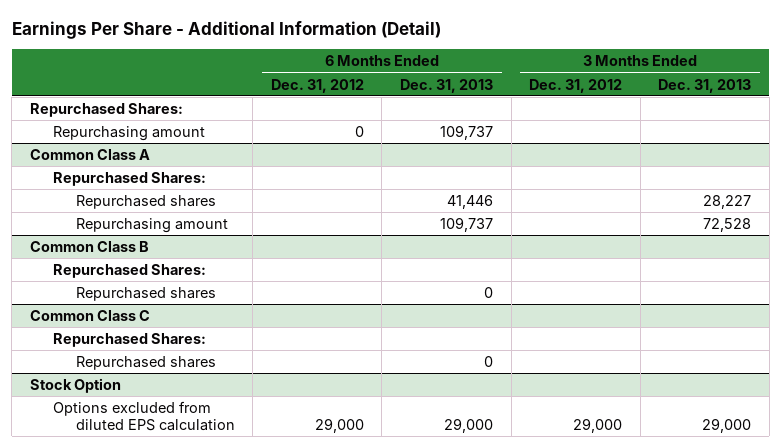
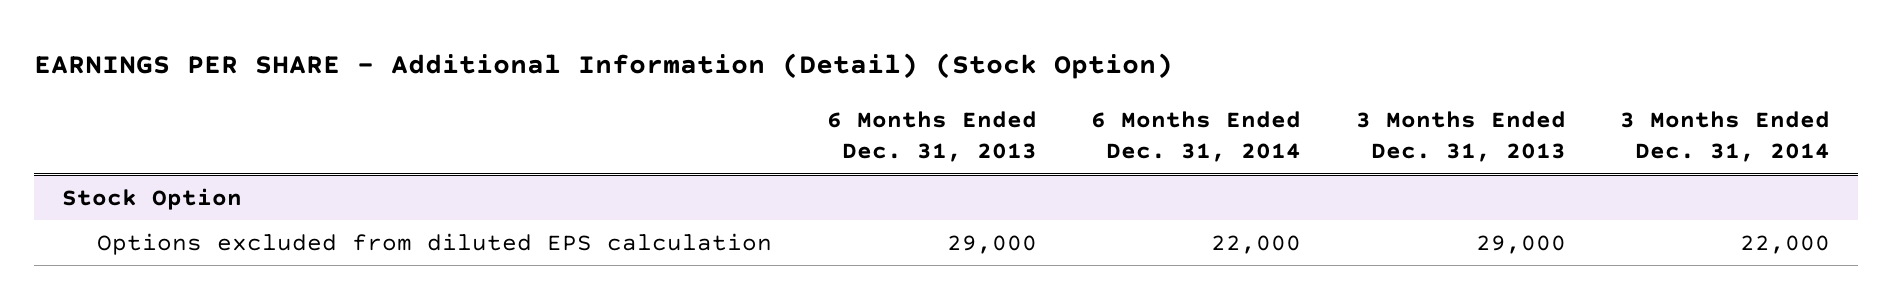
[11,20,441,39] Earnings Per Share - Additional Information (Detail) -> [34,52,1174,79] EARNINGS PER SHARE - Additional Information (Detail) (Stock Option)
[270,78,364,93] Dec. 31, 2012 -> none
[529,78,623,93] Dec. 31, 2012 -> none
none -> [1091,111,1302,163] 6 Months Ended Dec. 31, 2014
none -> [1620,111,1831,163] 3 Months Ended Dec. 31, 2014
[29,102,183,117] Repurchased Shares: -> none
[52,125,205,141] Repurchasing amount -> none
[29,148,150,160] Common Class A -> none
[52,171,206,186] Repurchased Shares: -> none
[75,194,216,209] Repurchased shares -> none
[75,217,228,233] Repurchasing amount -> none
[29,240,149,252] Common Class B -> none
[52,263,206,278] Repurchased Shares: -> none
[75,286,216,301] Repurchased shares -> none
[29,309,150,321] Common Class C -> none
[52,332,206,347] Repurchased Shares: -> none
[75,355,216,370] Repurchased shares -> none

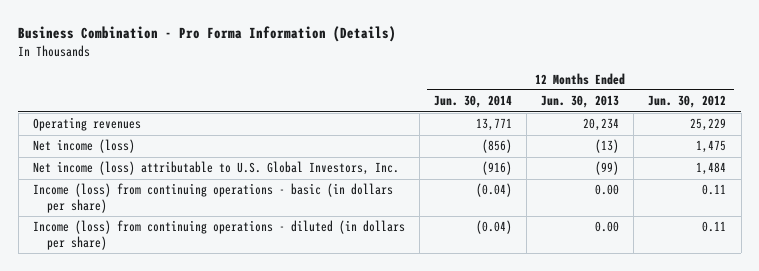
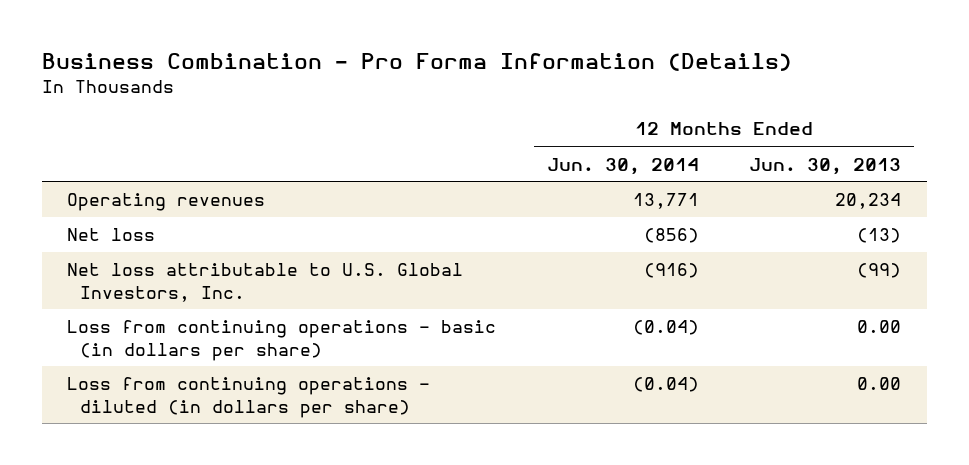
[648,95,727,109] Jun. 30, 2012 -> none
[32,139,135,154] Net income (loss) -> [67,228,156,242] Net loss
[32,161,399,176] Net income (loss) attributable to U.S. Global Investors, Inc. -> [67,263,464,302] Net loss attributable to U.S. Global Investors, Inc.
[32,183,393,213] Income (loss) from continuing operations - basic (in dollars per share) -> [67,320,497,361] Loss from continuing operations - basic (in dollars per share)
[32,220,405,250] Income (loss) from continuing operations - diluted (in dollars per share) -> [67,377,431,418] Loss from continuing operations - diluted (in dollars per share)

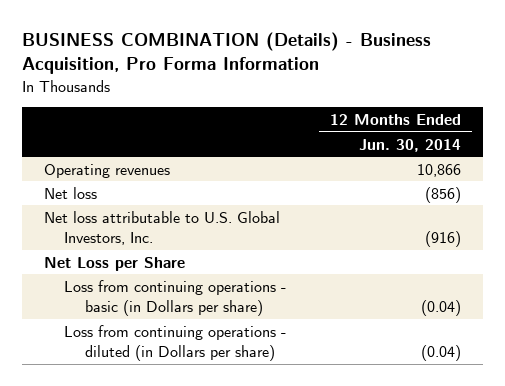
[41,53,792,72] Business Combination - Pro Forma Information (Details) -> [21,32,431,75] BUSINESS COMBINATION (Details) - Business Acquisition, Pro Forma Information
[749,157,902,175] Jun. 30, 2013 -> none
[632,193,699,210] 13,771 -> [417,163,462,177] 10,866
none -> [43,256,185,271] Net Loss per Share
[67,320,497,361] Loss from continuing operations - basic (in dollars per share) -> [64,279,287,316] Loss from continuing operations - basic (in Dollars per share)
[67,377,431,418] Loss from continuing operations - diluted (in dollars per share) -> [64,324,287,361] Loss from continuing operations - diluted (in Dollars per share)

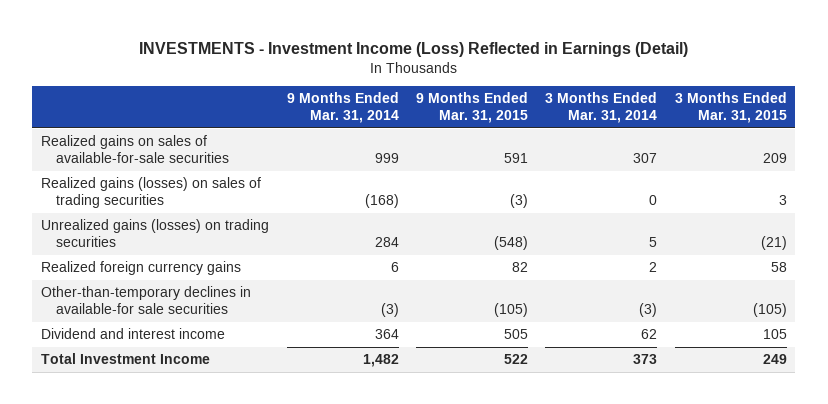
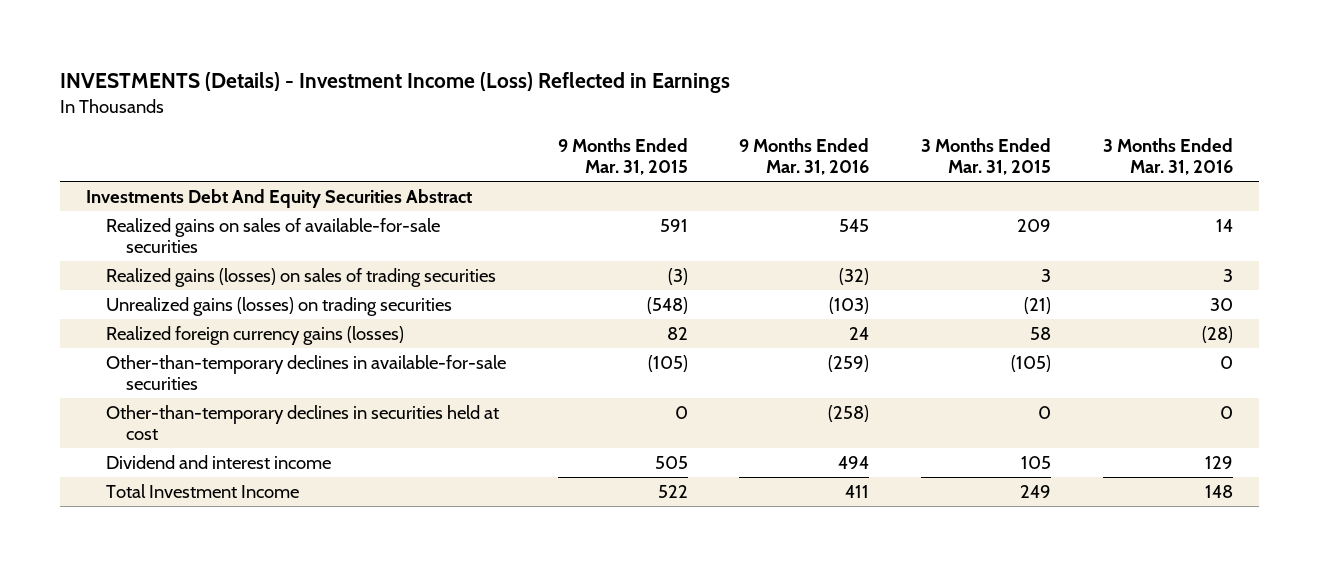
[138,41,688,57] INVESTMENTS - Investment Income (Loss) Reflected in Earnings (Detail) -> [59,72,730,94] INVESTMENTS (Details) - Investment Income (Loss) Reflected in Earnings
[286,92,399,124] 9 Months Ended Mar. 31, 2014 -> none
[545,92,658,124] 3 Months Ended Mar. 31, 2014 -> none
none -> [739,137,870,176] 9 Months Ended Mar. 31, 2016
none -> [1103,137,1234,176] 3 Months Ended Mar. 31, 2016
none -> [85,188,472,208] Investments Debt And Equity Securities Abstract
[41,261,242,276] Realized foreign currency gains -> [105,325,404,345] Realized foreign currency gains (losses)
[41,286,252,315] Other-than-temporary declines in available-for sale securities -> [105,354,506,391] Other-than-temporary declines in available-for-sale securities
none -> [105,404,499,441] Other-than-temporary declines in securities held at cost

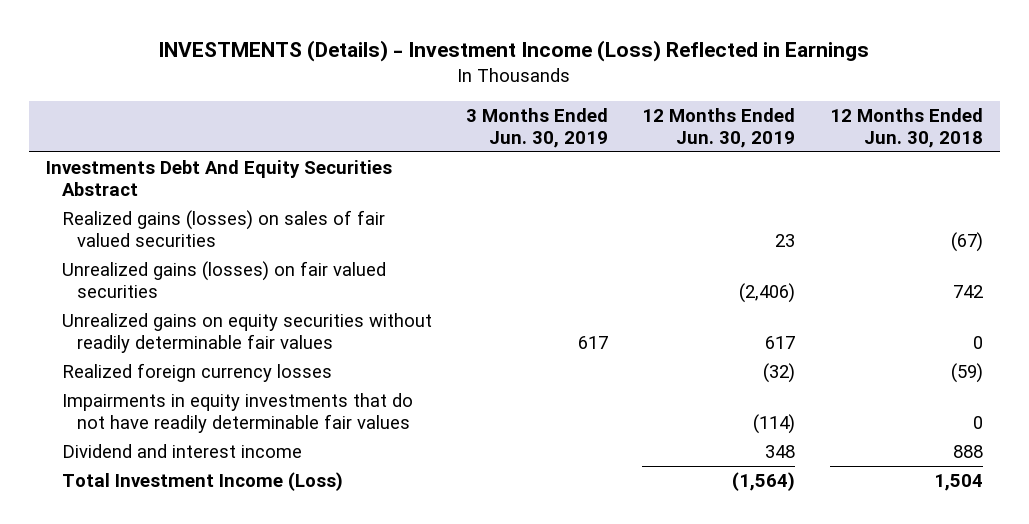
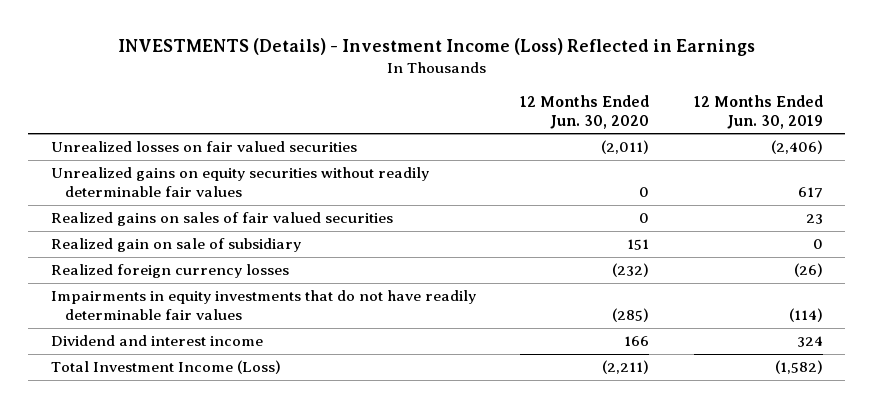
[465,107,608,148] 3 Months Ended Jun. 30, 2019 -> none
[829,107,983,148] 12 Months Ended Jun. 30, 2018 -> none
none -> [520,94,650,129] 12 Months Ended Jun. 30, 2020
[46,160,393,197] Investments Debt And Equity Securities Abstract -> none
[61,210,385,248] Realized gains (losses) on sales of fair valued securities -> none
[61,261,386,299] Unrealized gains (losses) on fair valued securities -> [50,141,357,153] Unrealized losses on fair valued securities
none -> [50,212,393,227] Realized gains on sales of fair valued securities
none -> [50,238,301,253] Realized gain on sale of subsidiary
[763,363,796,384] (32) -> [794,263,824,278] (26)
[765,445,796,459] 348 -> [797,336,824,348] 324
[732,472,796,492] (1,564) -> [775,360,824,375] (1,582)

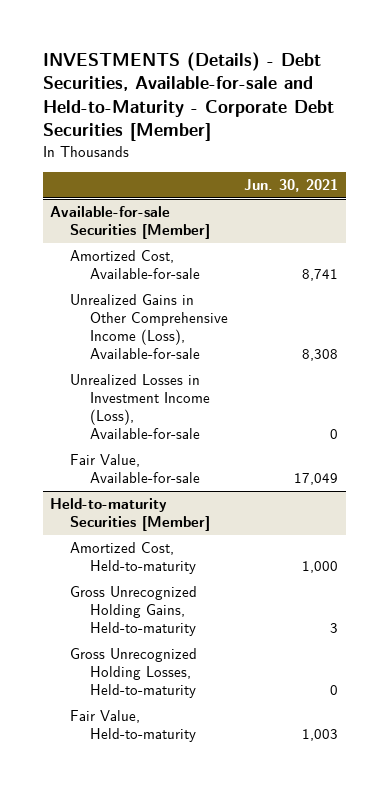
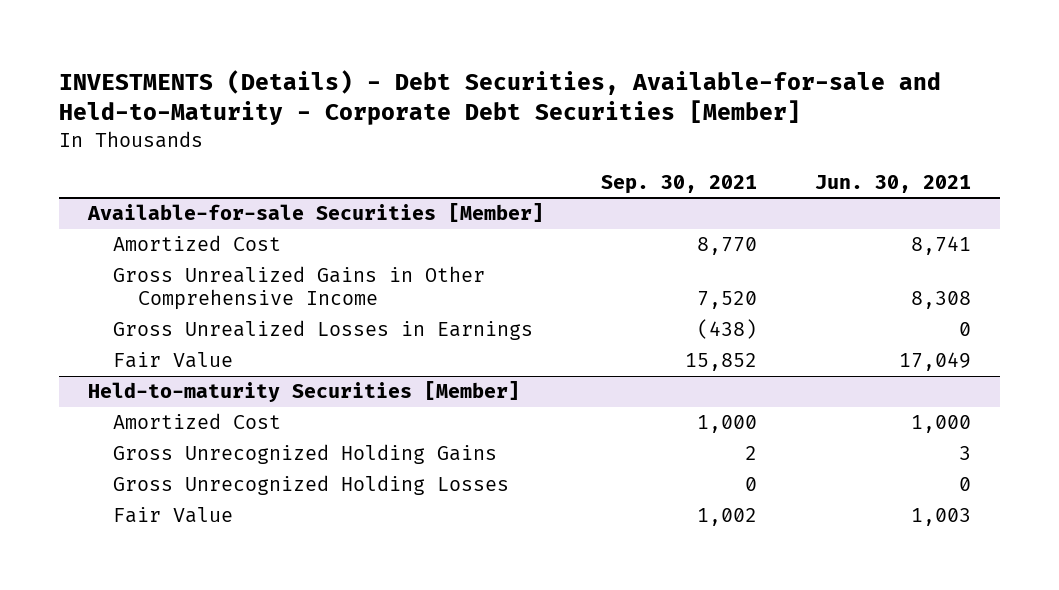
none -> [601,174,758,194] Sep. 30, 2021
[70,374,211,440] Unrealized Losses in Investment Income (Loss), Available-for-sale -> none
[70,250,201,280] Amortized Cost, Available-for-sale -> [112,235,281,252] Amortized Cost
[70,294,229,360] Unrealized Gains in Other Comprehensive Income (Loss), Available-for-sale -> [112,266,485,311] Gross Unrealized Gains in Other Comprehensive Income
none -> [112,320,533,341] Gross Unrealized Losses in Earnings
[70,454,201,484] Fair Value, Available-for-sale -> [112,352,233,369] Fair Value
[70,542,197,575] Amortized Cost, Held-to-maturity -> [112,413,281,430] Amortized Cost
[70,586,198,637] Gross Unrecognized Holding Gains, Held-to-maturity -> [112,444,497,465] Gross Unrecognized Holding Gains
[70,648,198,699] Gross Unrecognized Holding Losses, Held-to-maturity -> [112,475,509,496] Gross Unrecognized Holding Losses
[70,710,197,743] Fair Value, Held-to-maturity -> [112,507,233,524] Fair Value

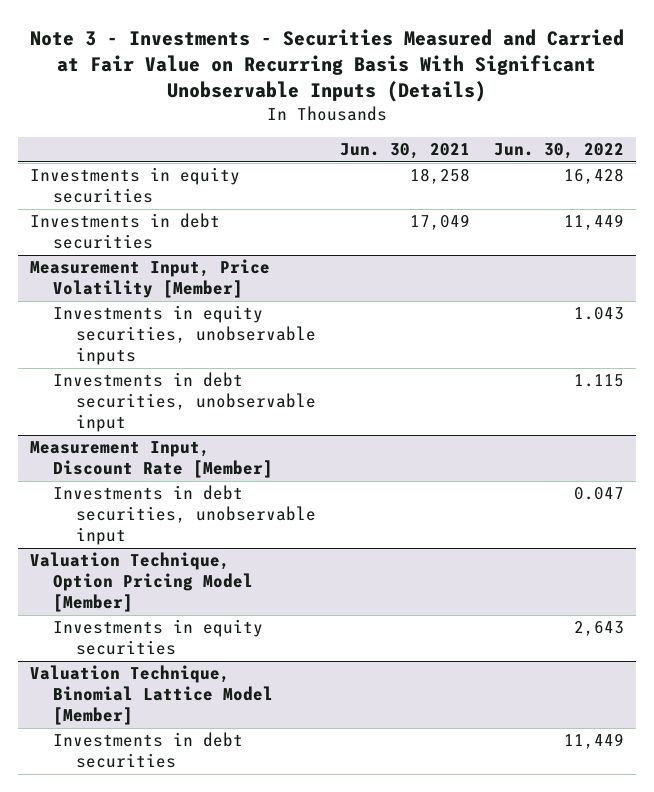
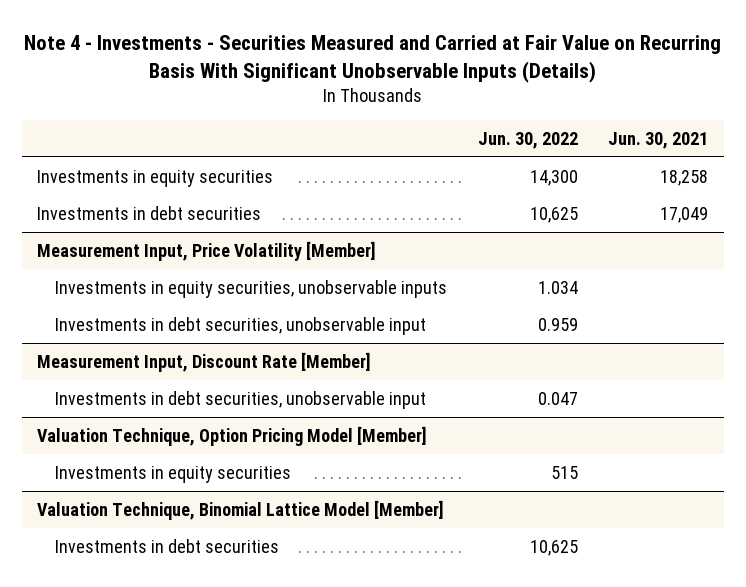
[29,28,624,103] Note 3 - Investments - Securities Measured and Carried at Fair Value on Recurring Basis With Significant Unobservable Inputs (Details) -> [23,34,721,83] Note 4 - Investments - Securities Measured and Carried at Fair Value on Recurring Basis With Significant Unobservable Inputs (Details)
[563,168,624,185] 16,428 -> [529,169,578,186] 14,300
[563,214,624,231] 11,449 -> [529,206,578,223] 10,625
[573,307,624,321] 1.043 -> [537,280,578,294] 1.034
[573,374,624,388] 1.115 -> [537,317,578,331] 0.959
[573,621,624,637] 2,643 -> [550,465,578,479] 515
[563,733,624,750] 11,449 -> [529,539,578,556] 10,625

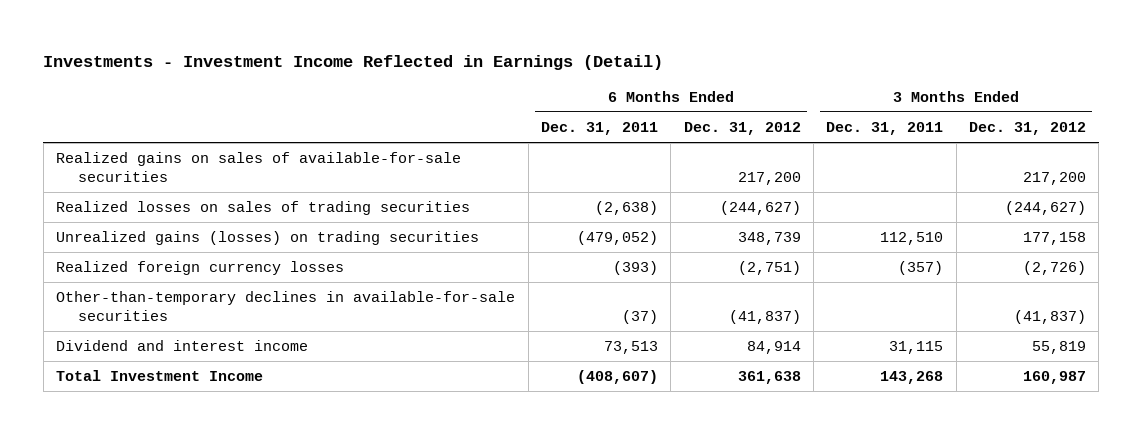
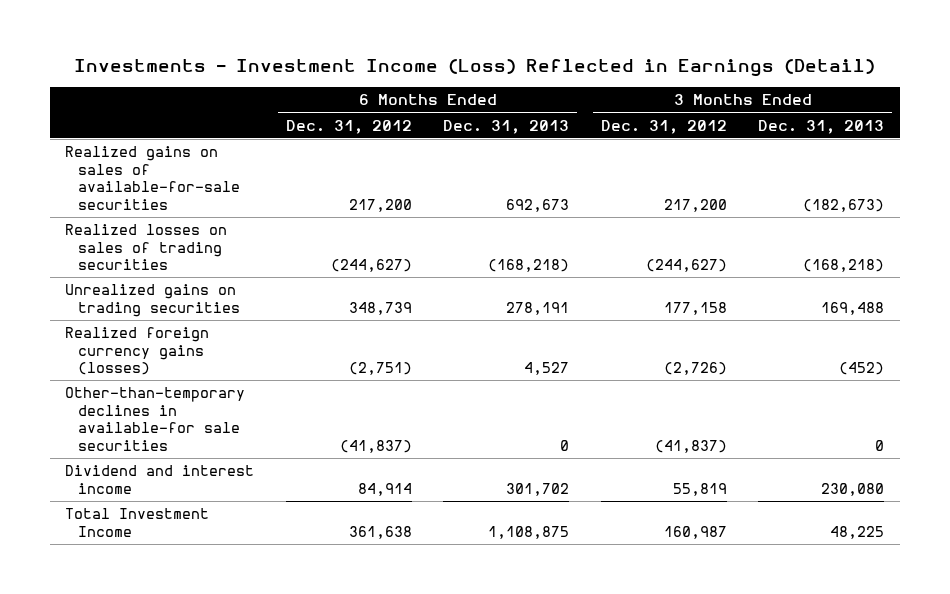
[43,54,664,70] Investments - Investment Income Reflected in Earnings (Detail) -> [73,59,875,78] Investments - Investment Income (Loss) Reflected in Earnings (Detail)
[540,121,658,135] Dec. 31, 2011 -> none
[826,121,944,135] Dec. 31, 2011 -> none
none -> [443,119,570,134] Dec. 31, 2013
none -> [758,119,885,134] Dec. 31, 2013
[56,231,480,246] Unrealized gains (losses) on trading securities -> [65,284,241,317] Unrealized gains on trading securities
[56,261,345,276] Realized foreign currency losses -> [65,327,210,376] Realized foreign currency gains (losses)
[56,291,516,321] Other-than-temporary declines in available-for-sale securities -> [65,387,246,451] Other-than-temporary declines in available-for sale securities

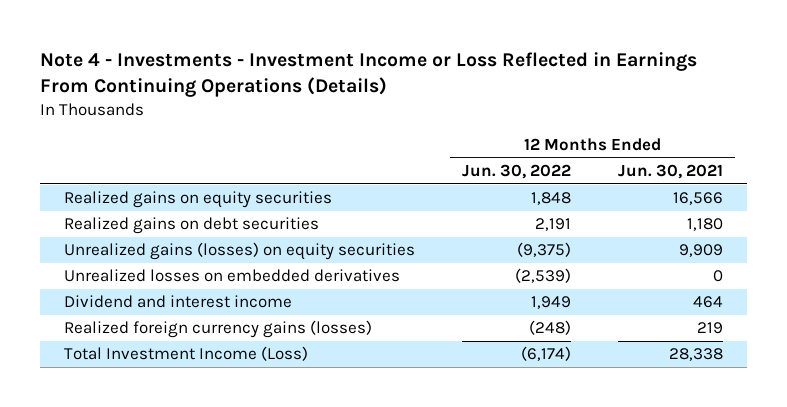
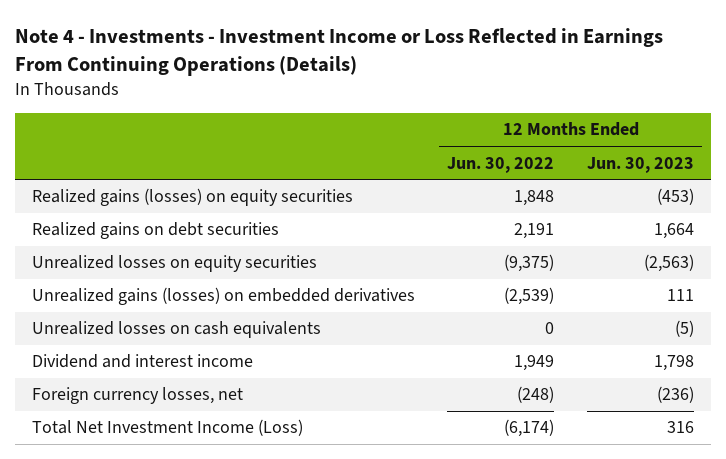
[618,164,724,180] Jun. 30, 2021 -> none
none -> [587,156,695,173] Jun. 30, 2023
[63,191,332,209] Realized gains on equity securities -> [31,188,353,207] Realized gains (losses) on equity securities
[63,242,415,261] Unrealized gains (losses) on equity securities -> [31,255,317,273] Unrealized losses on equity securities
[63,269,400,283] Unrealized losses on embedded derivatives -> [31,287,415,306] Unrealized gains (losses) on embedded derivatives
none -> [31,321,321,339] Unrealized losses on cash equivalents
[63,320,372,339] Realized foreign currency gains (losses) -> [31,387,243,405] Foreign currency losses, net
[63,346,308,362] Total Investment Income (Loss) -> [31,419,303,437] Total Net Investment Income (Loss)

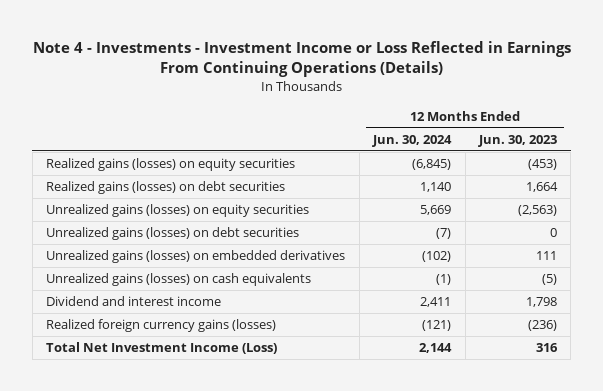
[447,156,555,173] Jun. 30, 2022 -> none
none -> [372,134,453,147] Jun. 30, 2024
[31,222,279,240] Realized gains on debt securities -> [46,181,286,195] Realized gains (losses) on debt securities
[31,255,317,273] Unrealized losses on equity securities -> [46,204,310,218] Unrealized gains (losses) on equity securities
none -> [46,227,300,241] Unrealized gains (losses) on debt securities
[31,321,321,339] Unrealized losses on cash equivalents -> [46,273,312,287] Unrealized gains (losses) on cash equivalents
[31,387,243,405] Foreign currency losses, net -> [46,319,277,333] Realized foreign currency gains (losses)

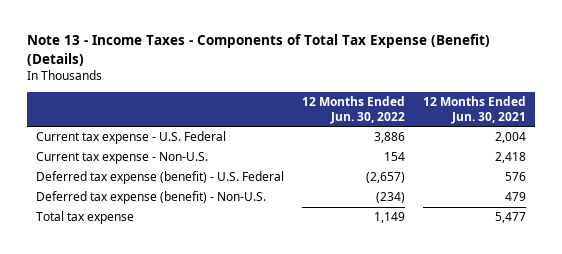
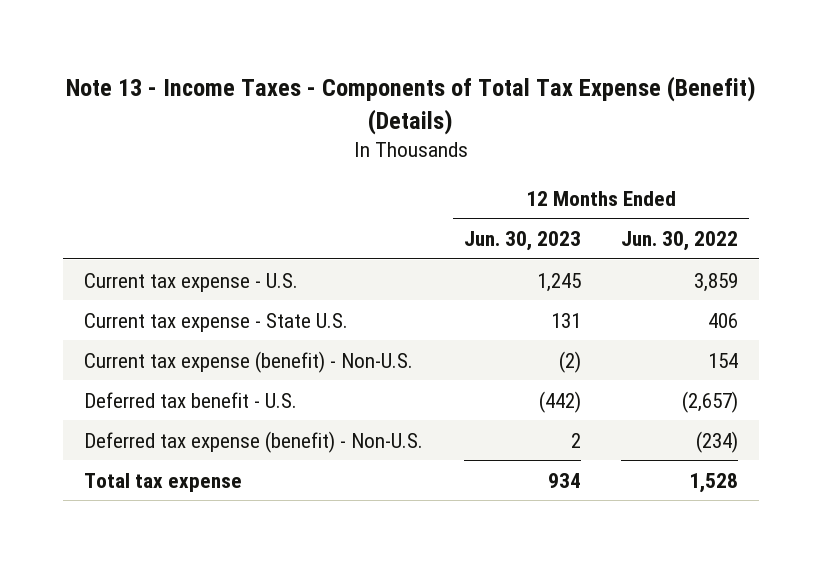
[423,95,527,124] 12 Months Ended Jun. 30, 2021 -> none
none -> [463,231,581,252] Jun. 30, 2023
[36,131,227,145] Current tax expense - U.S. Federal -> [83,272,298,292] Current tax expense - U.S.
[374,132,406,144] 3,886 -> [694,272,739,292] 3,859
none -> [83,312,348,332] Current tax expense - State U.S.
[36,152,209,165] Current tax expense - Non-U.S. -> [83,350,413,373] Current tax expense (benefit) - Non-U.S.
[36,171,285,185] Deferred tax expense (benefit) - U.S. Federal -> [83,391,297,408] Deferred tax benefit - U.S.
[374,212,406,224] 1,149 -> [689,472,739,493] 1,528

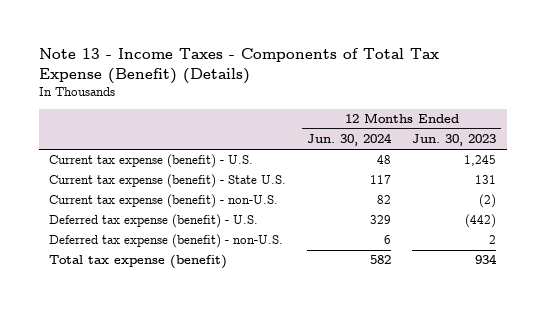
[621,231,739,252] Jun. 30, 2022 -> none
none -> [307,133,393,147] Jun. 30, 2024
[83,272,298,292] Current tax expense - U.S. -> [49,154,254,169] Current tax expense (benefit) - U.S.
[83,312,348,332] Current tax expense - State U.S. -> [49,174,287,189] Current tax expense (benefit) - State U.S.
[83,350,413,373] Current tax expense (benefit) - Non-U.S. -> [49,194,279,209] Current tax expense (benefit) - non-U.S.
[83,391,297,408] Deferred tax benefit - U.S. -> [49,214,259,229] Deferred tax expense (benefit) - U.S.
[83,430,423,453] Deferred tax expense (benefit) - Non-U.S. -> [49,234,284,249] Deferred tax expense (benefit) - non-U.S.
[83,472,242,492] Total tax expense -> [49,255,228,270] Total tax expense (benefit)

